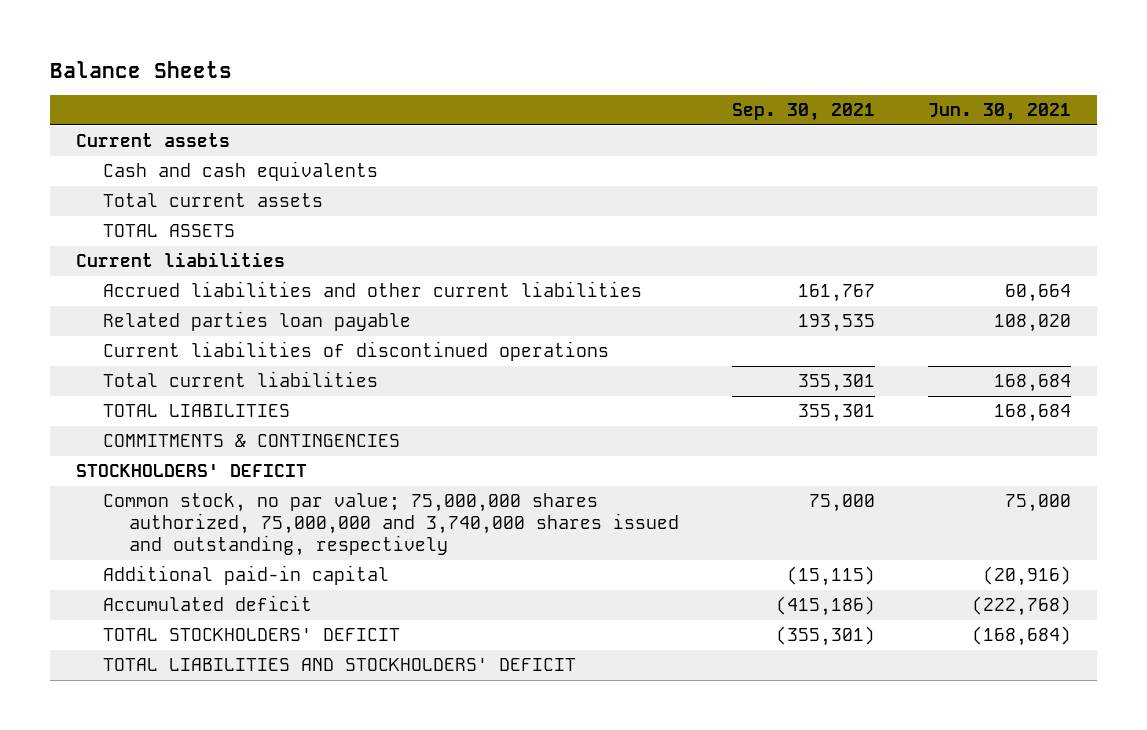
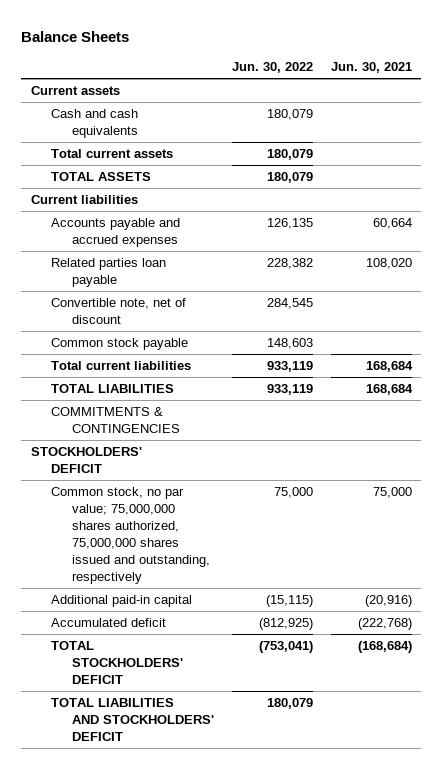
[731,103,875,122] Sep. 30, 2021 -> none
none -> [231,62,313,74] Jun. 30, 2022
[102,281,642,298] Accrued liabilities and other current liabilities -> [51,218,181,248] Accounts payable and accrued expenses
[102,341,609,362] Current liabilities of discontinued operations -> none
none -> [51,298,187,325] Convertible note, net of discount
none -> [51,338,189,351] Common stock payable
[102,493,680,557] Common stock, no par value; 75,000,000 shares authorized, 75,000,000 and 3,740,000 shares issued and outstanding, respectively -> [51,487,210,584] Common stock, no par value; 75,000,000 shares authorized, 75,000,000 shares issued and outstanding, respectively

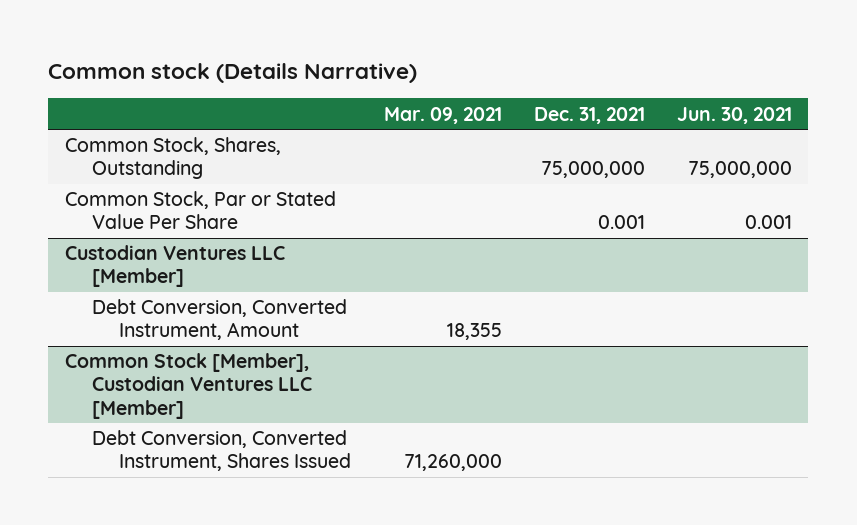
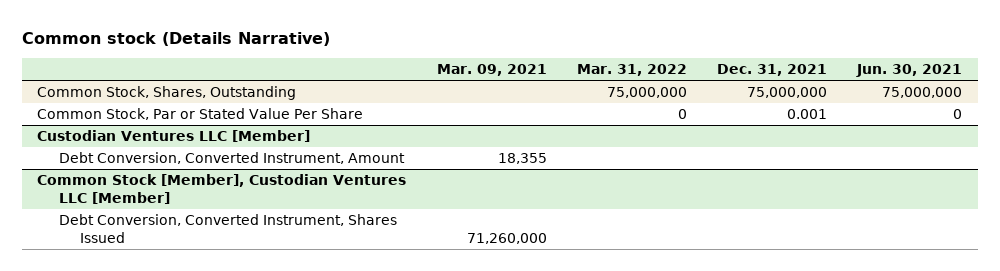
none -> [576,64,687,77] Mar. 31, 2022
[745,215,793,230] 0.001 -> [953,109,963,120] 0

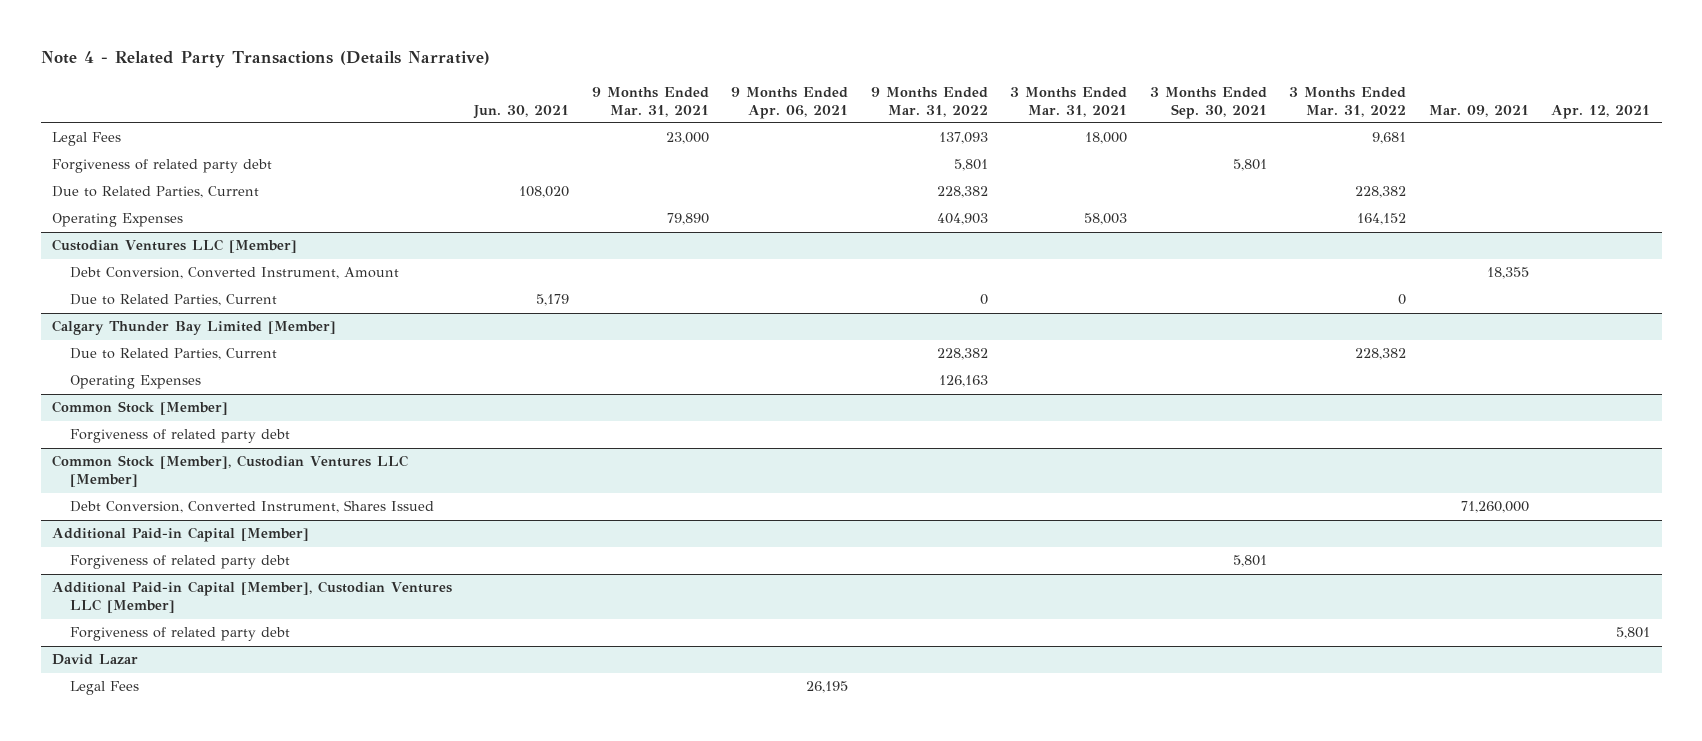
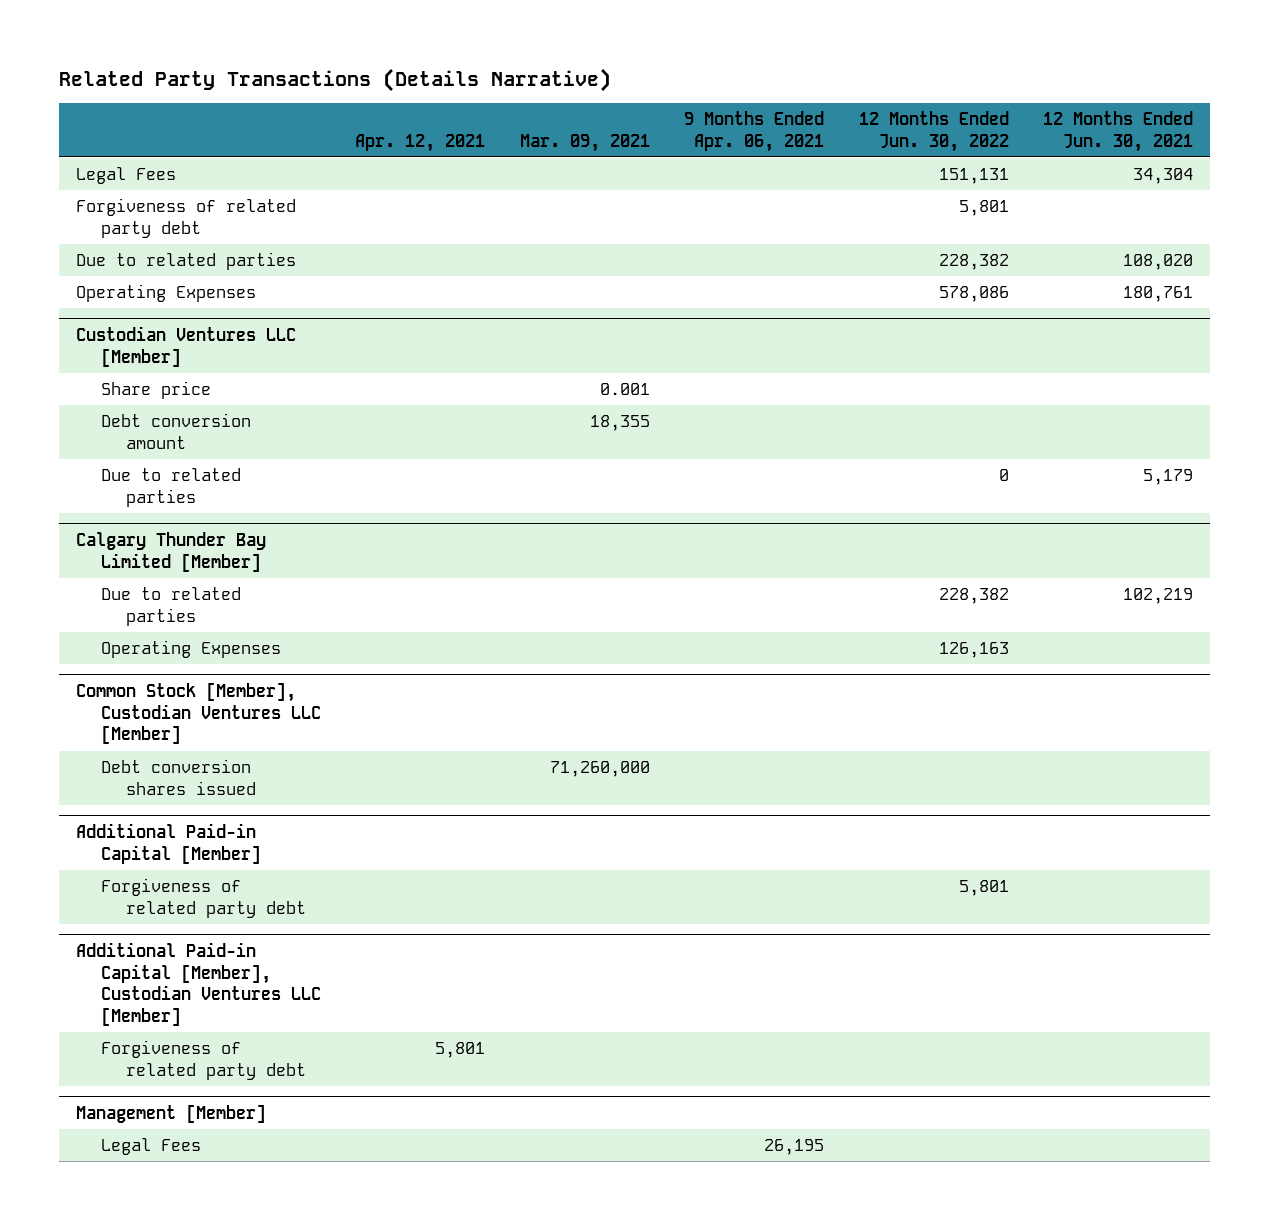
[40,51,490,69] Note 4 - Related Party Transactions (Details Narrative) -> [59,67,612,92] Related Party Transactions (Details Narrative)
[473,104,570,119] Jun. 30, 2021 -> none
[591,86,709,117] 9 Months Ended Mar. 31, 2021 -> none
[870,86,988,117] 9 Months Ended Mar. 31, 2022 -> none
[1010,86,1128,117] 3 Months Ended Mar. 31, 2021 -> none
[1149,86,1267,119] 3 Months Ended Sep. 30, 2021 -> none
[1289,86,1407,117] 3 Months Ended Mar. 31, 2022 -> none
none -> [858,110,1009,152] 12 Months Ended Jun. 30, 2022
none -> [1043,110,1194,152] 12 Months Ended Jun. 30, 2021
[51,186,259,199] Due to Related Parties, Current -> [76,252,297,271] Due to related parties
none -> [100,381,211,400] Share price
[69,267,399,280] Debt Conversion, Converted Instrument, Amount -> [100,413,251,449] Debt conversion amount
[69,294,277,307] Due to Related Parties, Current -> [100,468,241,507] Due to related parties
[69,348,277,361] Due to Related Parties, Current -> [100,587,241,626] Due to related parties
[51,401,228,416] Common Stock [Member] -> none
[69,429,290,444] Forgiveness of related party debt -> none
[69,500,434,514] Debt Conversion, Converted Instrument, Shares Issued -> [100,759,256,795] Debt conversion shares issued
[51,654,138,666] David Lazar -> [76,1103,267,1123] Management [Member]

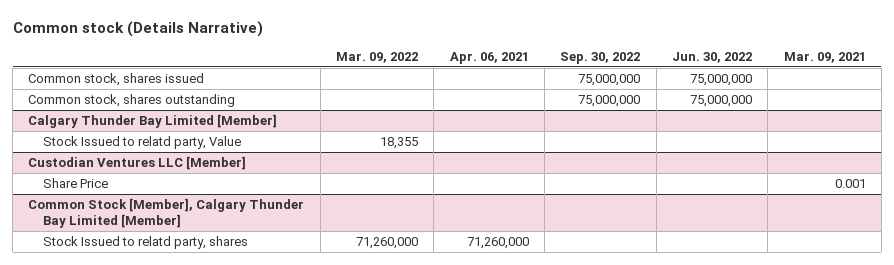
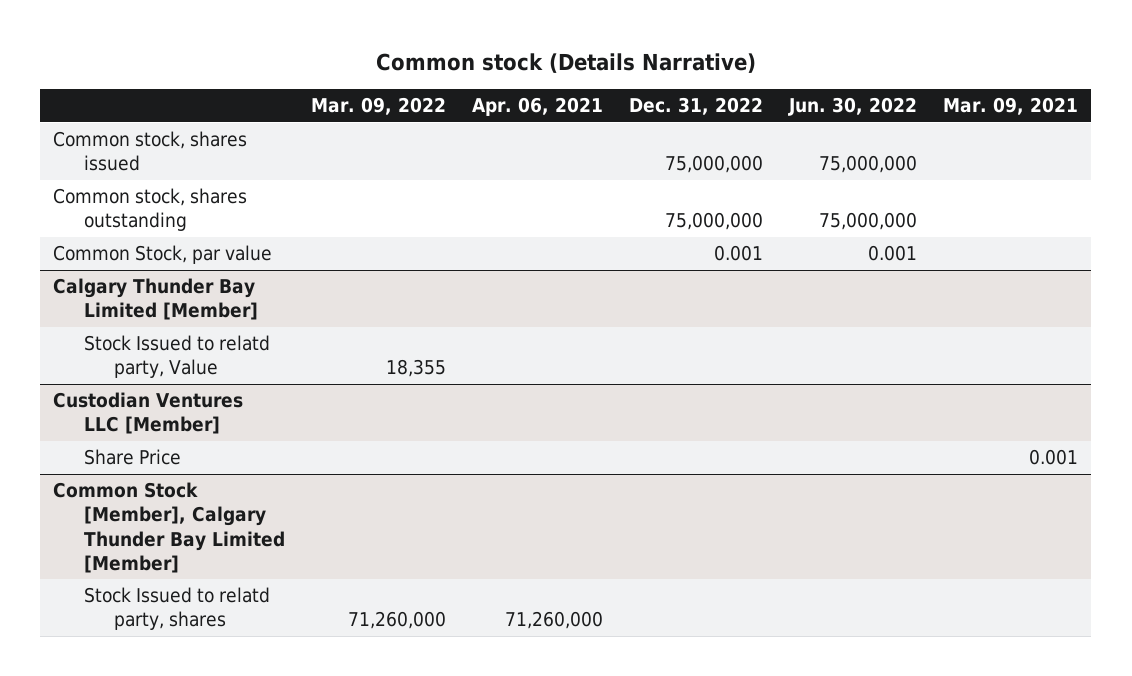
[560,51,641,64] Sep. 30, 2022 -> none
none -> [628,97,763,116] Dec. 31, 2022
none -> [53,245,273,265] Common Stock, par value

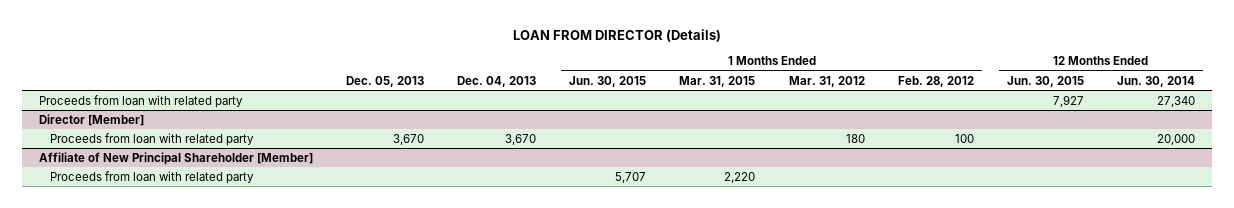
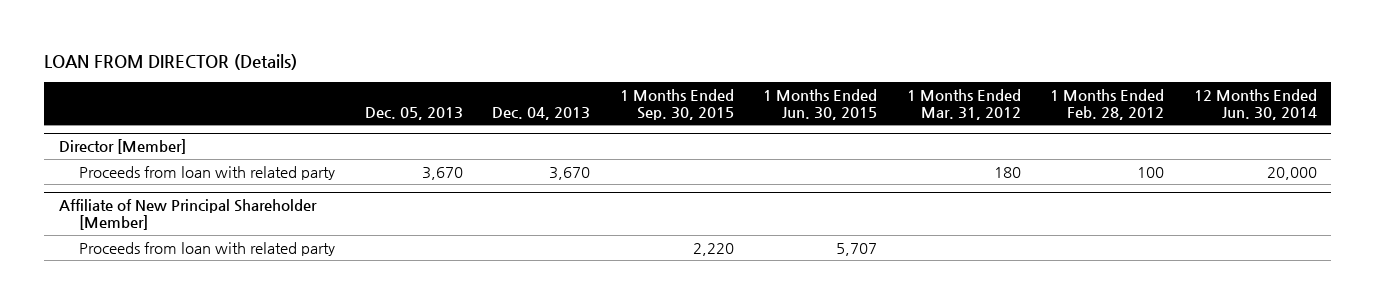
[679,75,756,87] Mar. 31, 2015 -> none
[1006,75,1084,87] Jun. 30, 2015 -> none
none -> [619,88,734,120] 1 Months Ended Sep. 30, 2015
[38,94,243,108] Proceeds from loan with related party -> none

